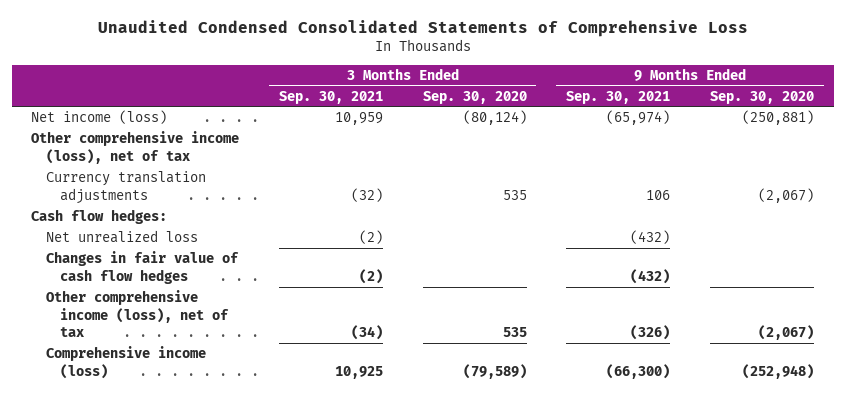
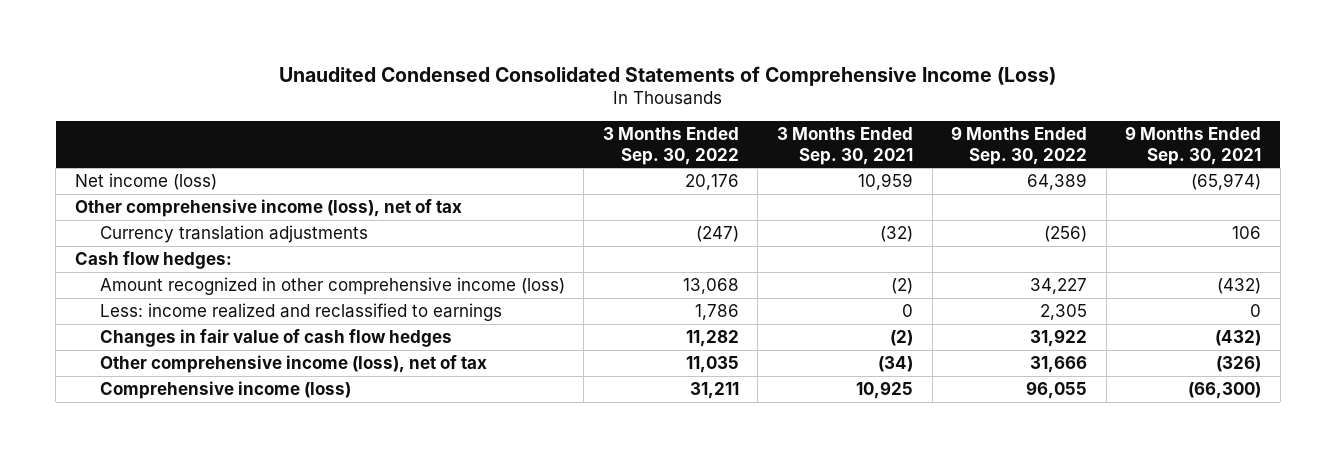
[97,19,748,37] Unaudited Condensed Consolidated Statements of Comprehensive Loss -> [279,65,1057,86] Unaudited Condensed Consolidated Statements of Comprehensive Income (Loss)
[422,90,527,104] Sep. 30, 2020 -> none
[709,90,814,104] Sep. 30, 2020 -> none
none -> [602,127,739,165] 3 Months Ended Sep. 30, 2022
none -> [951,126,1088,165] 9 Months Ended Sep. 30, 2022
[45,230,198,244] Net unrealized loss -> [99,277,565,296] Amount recognized in other comprehensive income (loss)
none -> [99,303,502,322] Less: income realized and reclassified to earnings

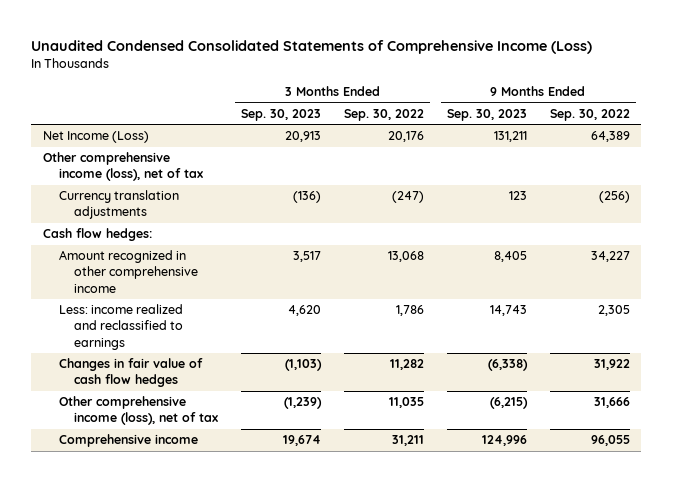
[777,127,914,165] 3 Months Ended Sep. 30, 2021 -> none
[1125,126,1262,165] 9 Months Ended Sep. 30, 2021 -> none
none -> [241,109,322,122] Sep. 30, 2023
none -> [446,109,527,122] Sep. 30, 2023
[74,173,217,191] Net income (loss) -> [42,131,149,144] Net Income (Loss)
[99,277,565,296] Amount recognized in other comprehensive income (loss) -> [58,250,199,293] Amount recognized in other comprehensive income
[99,381,351,400] Comprehensive income (loss) -> [58,434,198,448] Comprehensive income

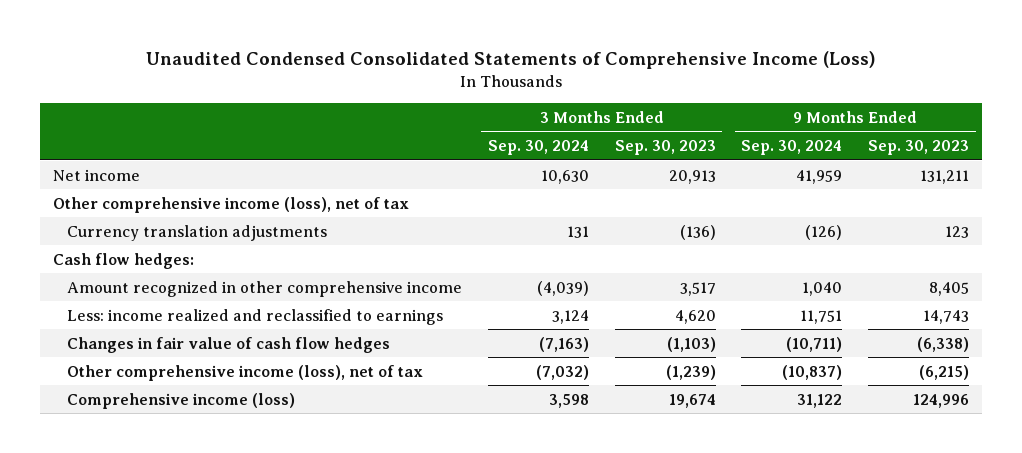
[344,109,425,122] Sep. 30, 2022 -> none
[549,109,630,122] Sep. 30, 2022 -> none
none -> [487,140,589,156] Sep. 30, 2024
none -> [741,140,843,156] Sep. 30, 2024
[42,131,149,144] Net Income (Loss) -> [53,168,141,181] Net income
[58,434,198,448] Comprehensive income -> [66,392,295,409] Comprehensive income (loss)

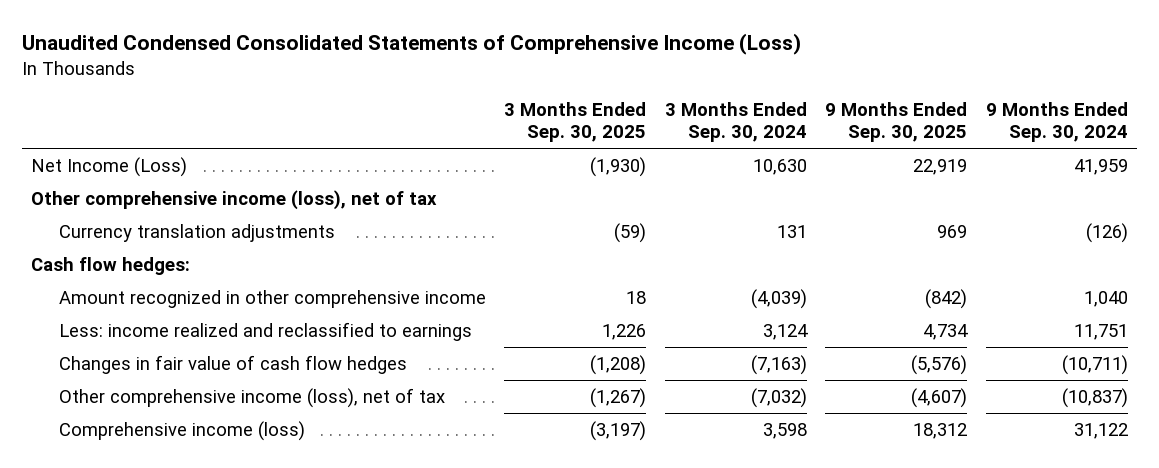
[614,140,716,156] Sep. 30, 2023 -> none
[868,140,970,156] Sep. 30, 2023 -> none
none -> [504,102,647,143] 3 Months Ended Sep. 30, 2025
none -> [825,102,968,143] 9 Months Ended Sep. 30, 2025
[53,168,141,181] Net income -> [30,157,187,178] Net Income (Loss)

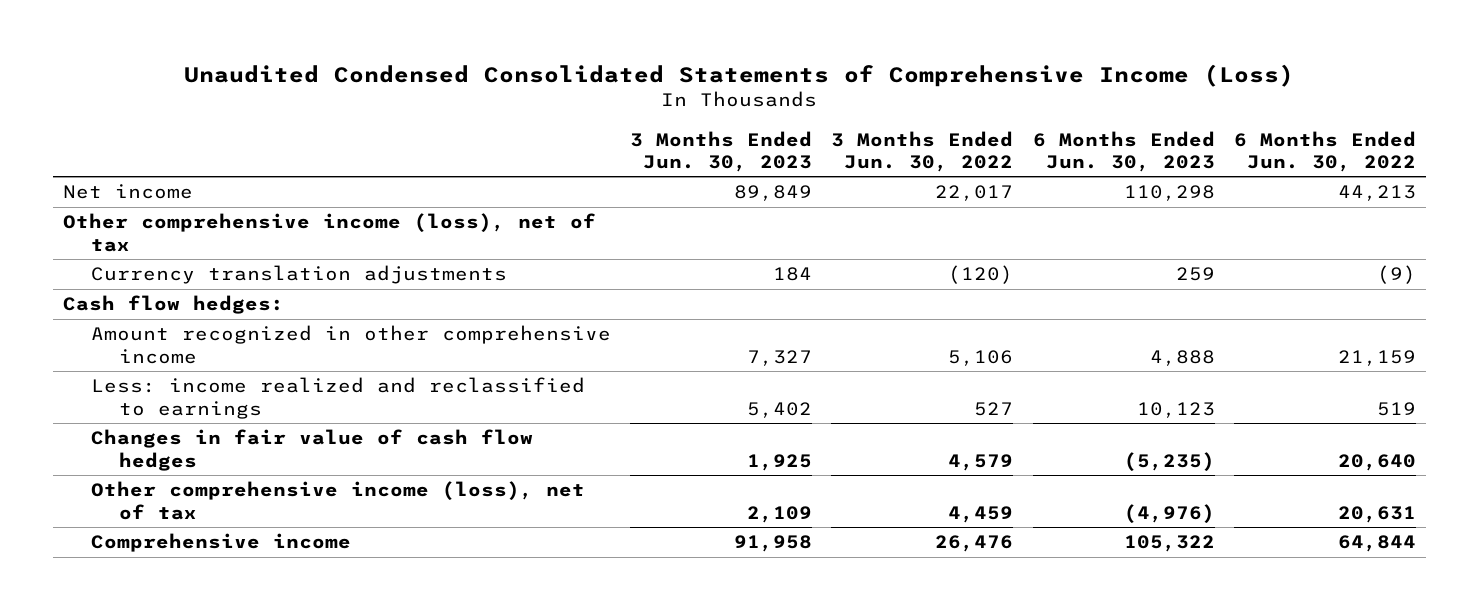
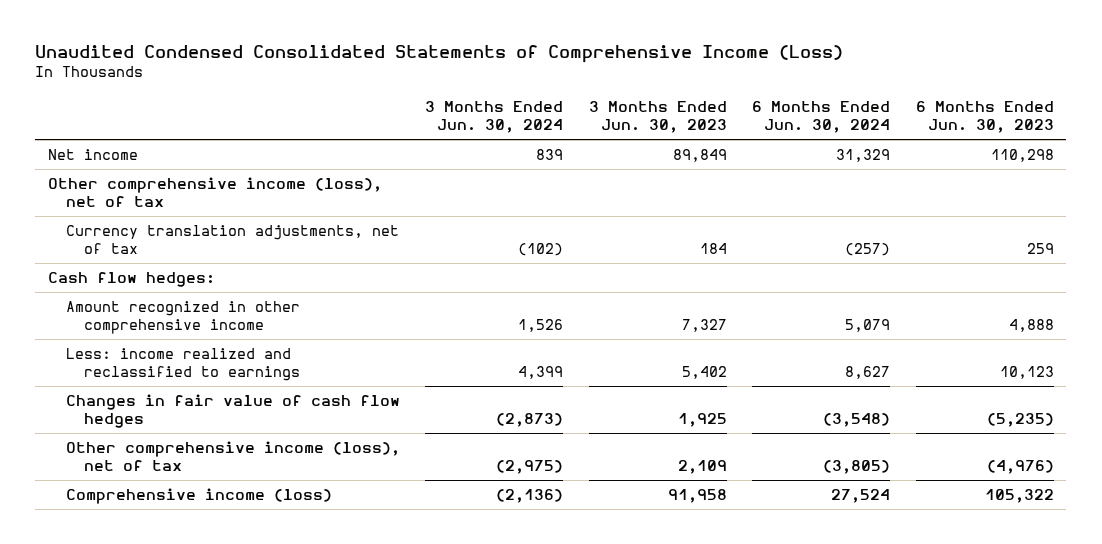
[831,130,1014,172] 3 Months Ended Jun. 30, 2022 -> none
[1233,130,1416,172] 6 Months Ended Jun. 30, 2022 -> none
none -> [425,100,564,134] 3 Months Ended Jun. 30, 2024
none -> [752,100,891,134] 6 Months Ended Jun. 30, 2024
[91,265,508,285] Currency translation adjustments -> [66,224,400,255] Currency translation adjustments, net of tax
[91,533,352,553] Comprehensive income -> [66,487,333,504] Comprehensive income (loss)

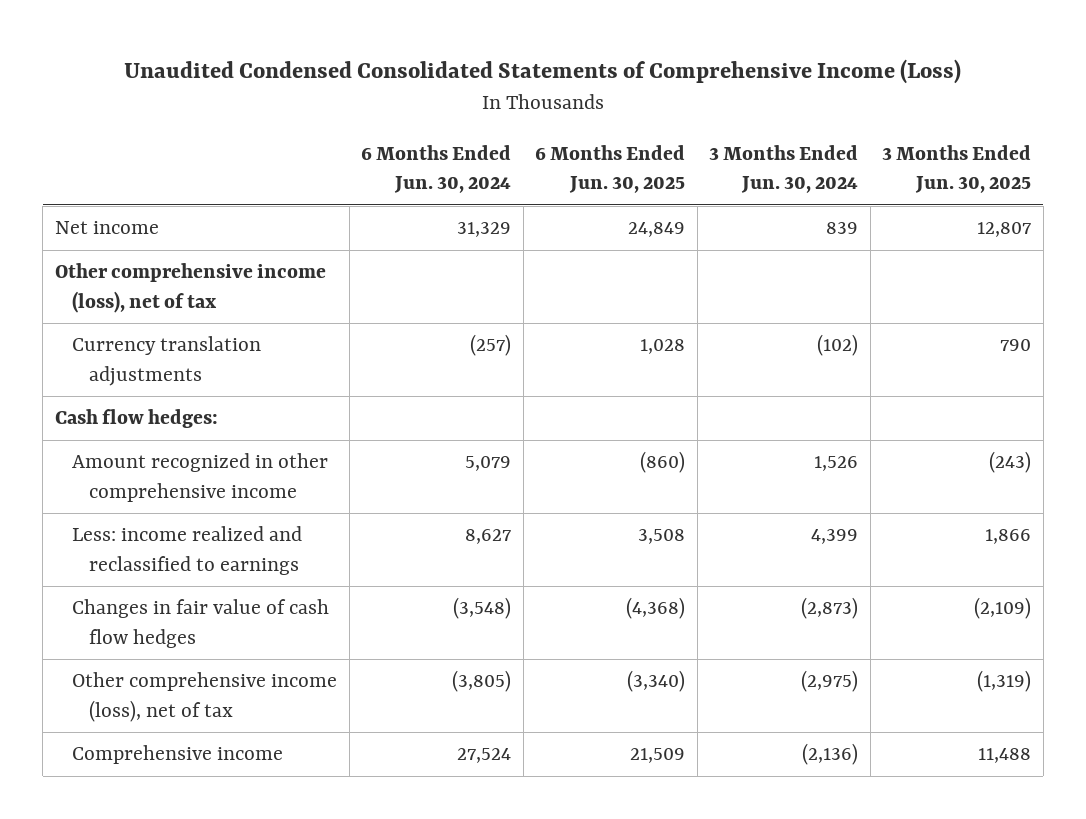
[588,100,727,134] 3 Months Ended Jun. 30, 2023 -> none
[915,100,1054,134] 6 Months Ended Jun. 30, 2023 -> none
none -> [535,144,686,194] 6 Months Ended Jun. 30, 2025
none -> [882,144,1032,194] 3 Months Ended Jun. 30, 2025
[66,224,400,255] Currency translation adjustments, net of tax -> [72,336,262,386] Currency translation adjustments
[66,487,333,504] Comprehensive income (loss) -> [72,745,284,765] Comprehensive income

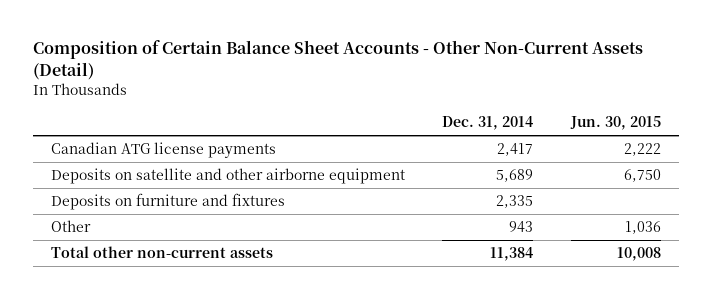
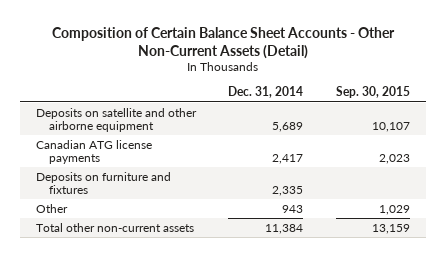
[569,116,661,131] Jun. 30, 2015 -> none
none -> [335,86,410,99] Sep. 30, 2015
[51,142,277,159] Canadian ATG license payments -> [35,139,152,165] Canadian ATG license payments

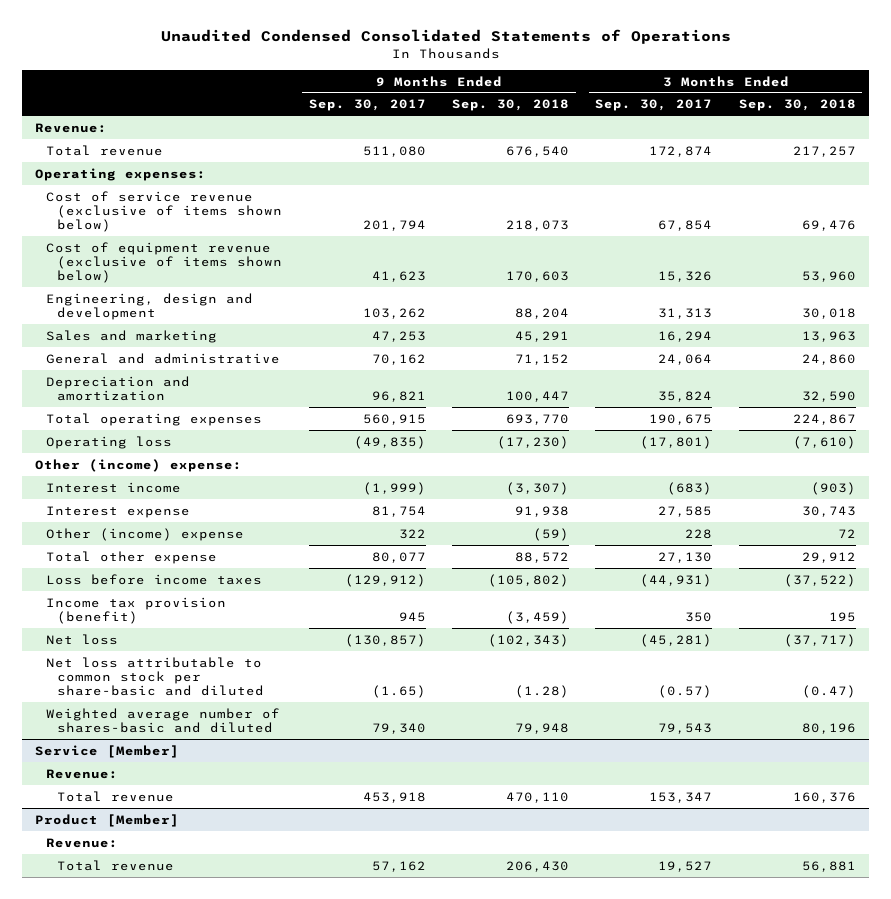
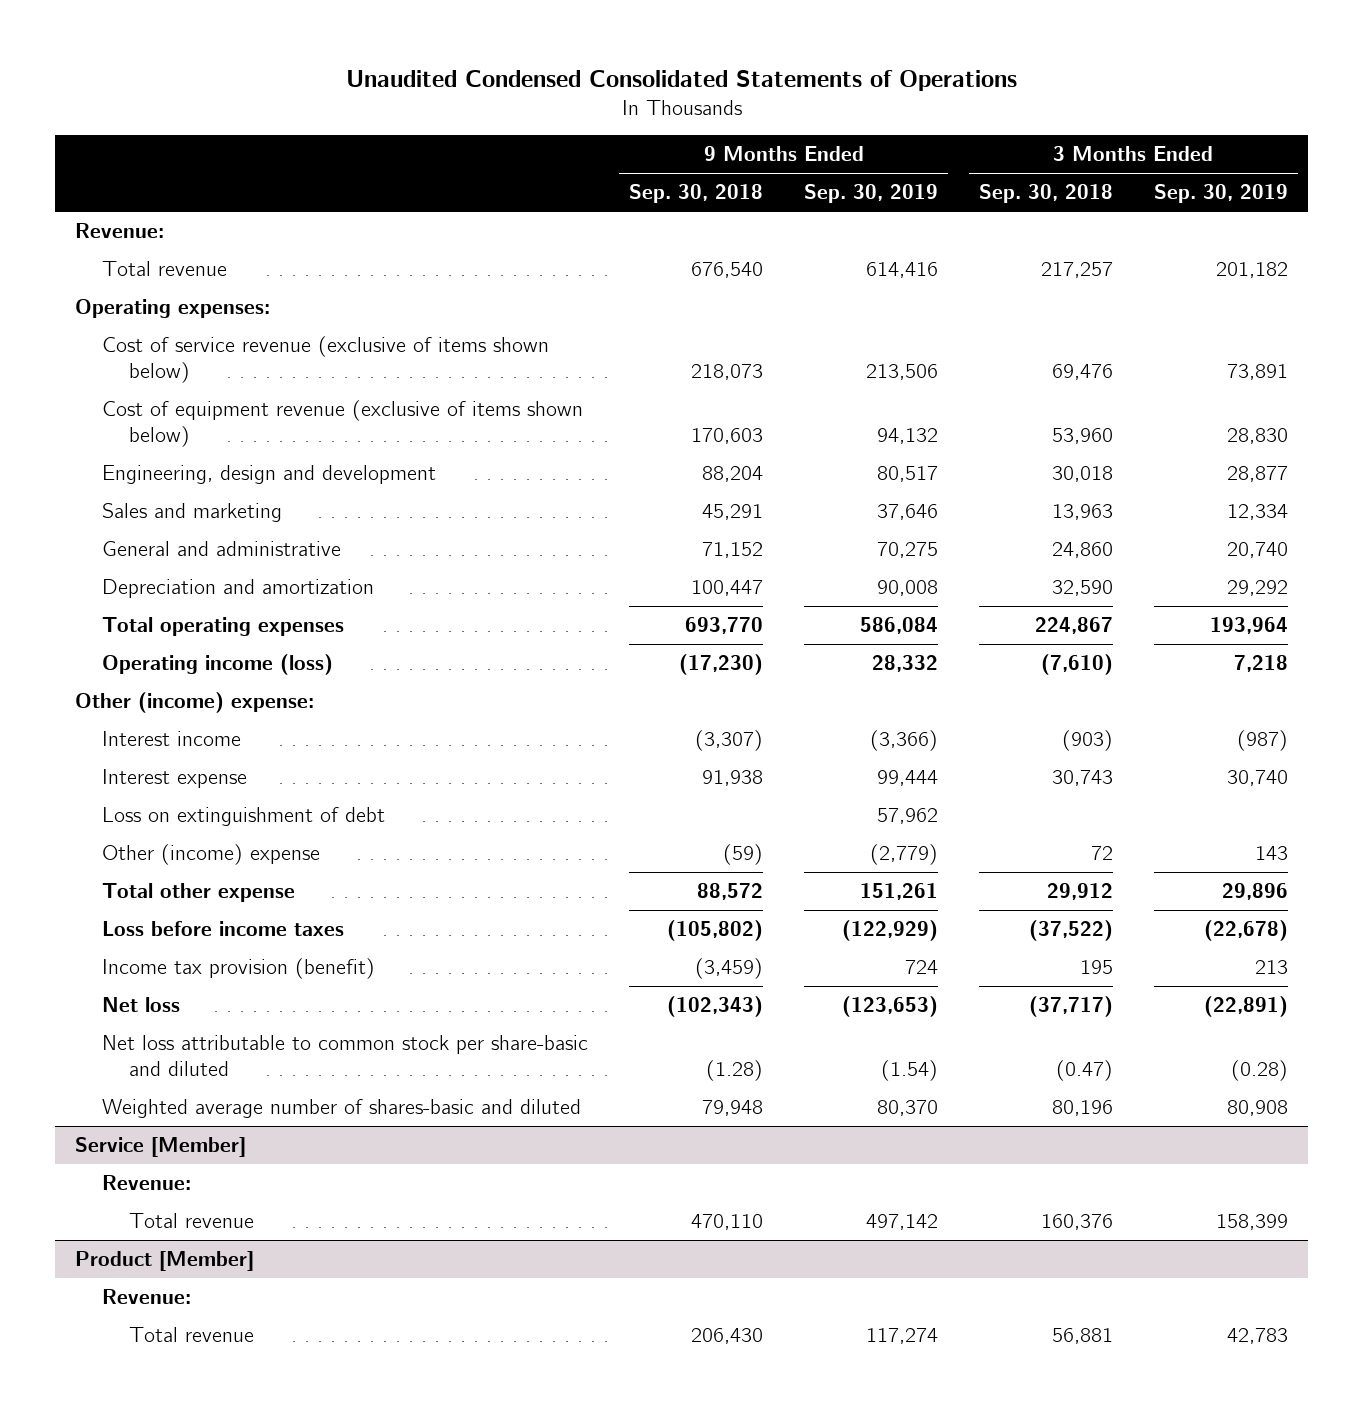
[308,99,426,112] Sep. 30, 2017 -> none
[595,99,713,112] Sep. 30, 2017 -> none
none -> [804,184,939,204] Sep. 30, 2019
none -> [1153,184,1288,204] Sep. 30, 2019
[46,435,173,449] Operating loss -> [102,654,334,676] Operating income (loss)
none -> [102,807,386,827] Loss on extinguishment of debt

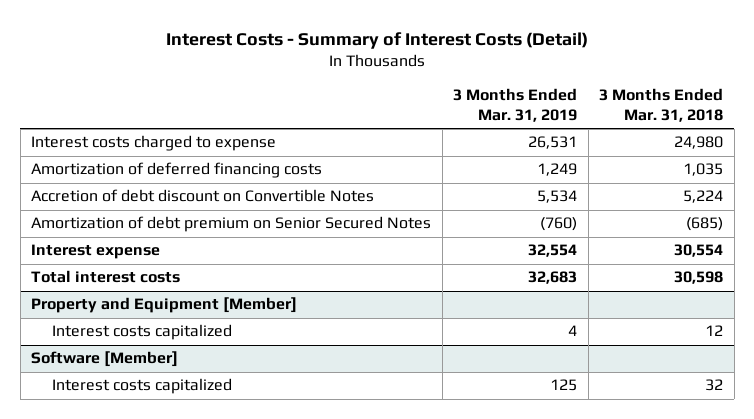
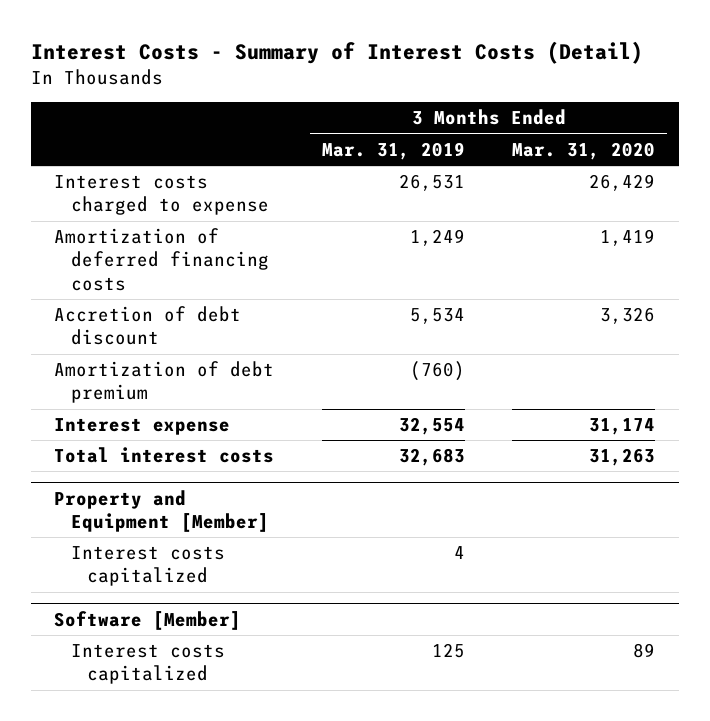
[599,88,724,123] 3 Months Ended Mar. 31, 2018 -> none
none -> [512,141,656,160] Mar. 31, 2020
[31,189,375,203] Accretion of debt discount on Convertible Notes -> [54,306,242,346] Accretion of debt discount
[31,216,432,233] Amortization of debt premium on Senior Secured Notes -> [54,361,275,404] Amortization of debt premium

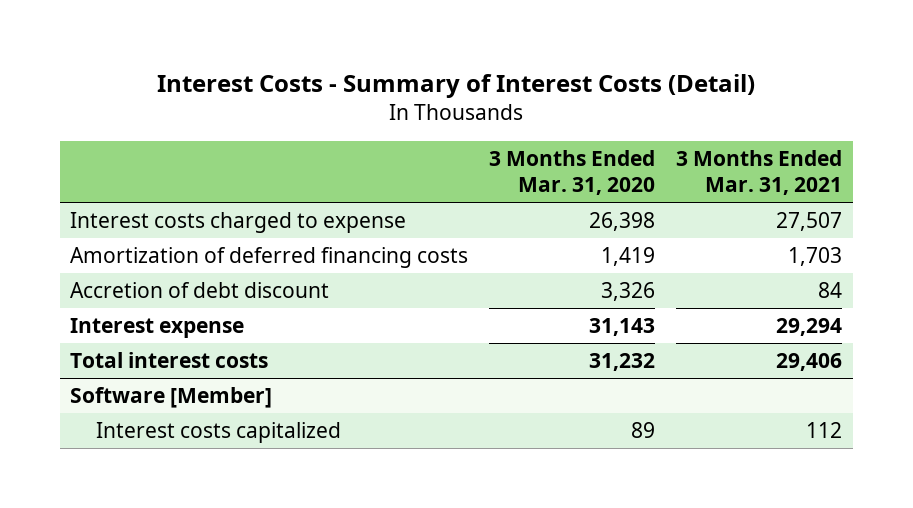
[321,141,465,160] Mar. 31, 2019 -> none
none -> [676,149,843,196] 3 Months Ended Mar. 31, 2021
[589,174,656,192] 26,429 -> [589,211,656,231] 26,398
[54,361,275,404] Amortization of debt premium -> none
[54,489,269,532] Property and Equipment [Member] -> none
[70,546,225,587] Interest costs capitalized -> none
[589,418,656,436] 31,174 -> [589,317,656,336] 31,143
[589,448,656,467] 31,263 -> [589,352,656,371] 31,232

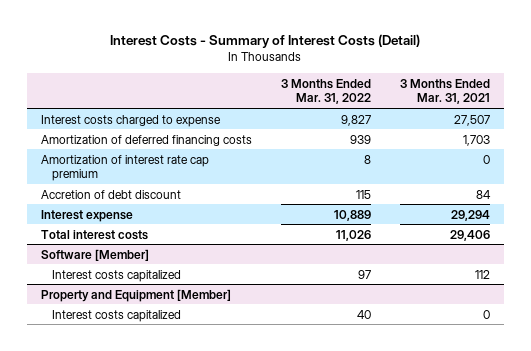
[489,149,656,196] 3 Months Ended Mar. 31, 2020 -> none
none -> [280,78,371,105] 3 Months Ended Mar. 31, 2022
none -> [41,154,210,181] Amortization of interest rate cap premium
none -> [41,288,232,302] Property and Equipment [Member]
none -> [52,309,182,322] Interest costs capitalized

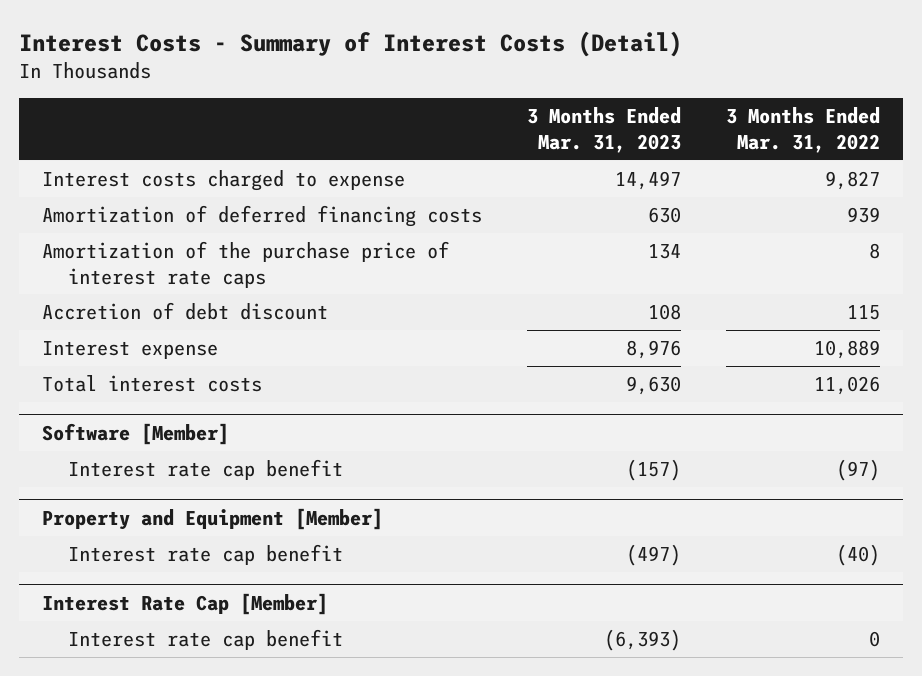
[399,78,490,105] 3 Months Ended Mar. 31, 2021 -> none
none -> [527,107,682,153] 3 Months Ended Mar. 31, 2023
[41,154,210,181] Amortization of interest rate cap premium -> [41,240,449,288] Amortization of the purchase price of interest rate caps
[52,269,182,282] Interest costs capitalized -> none
none -> [67,458,343,480] Interest rate cap benefit
[52,309,182,322] Interest costs capitalized -> none
none -> [67,543,343,565] Interest rate cap benefit
none -> [41,592,328,615] Interest Rate Cap [Member]
none -> [67,628,343,650] Interest rate cap benefit

